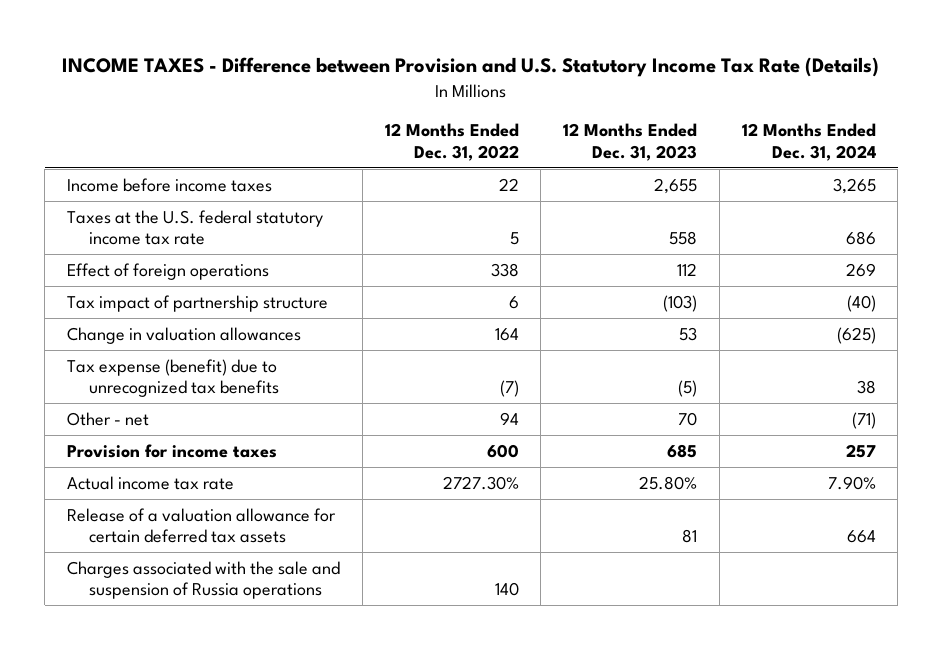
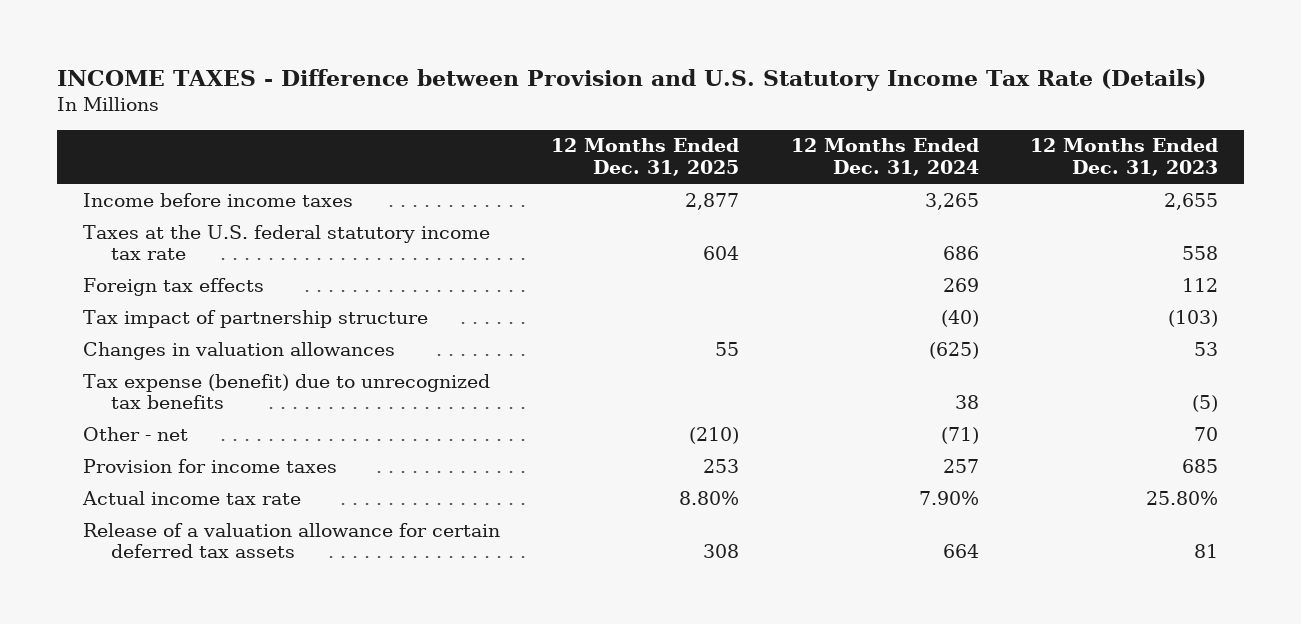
[384,123,519,161] 12 Months Ended Dec. 31, 2022 -> none
none -> [551,138,740,177] 12 Months Ended Dec. 31, 2025
[66,262,269,280] Effect of foreign operations -> [82,277,264,296] Foreign tax effects
[66,326,301,344] Change in valuation allowances -> [82,341,395,360] Changes in valuation allowances
[66,560,340,600] Charges associated with the sale and suspension of Russia operations -> none

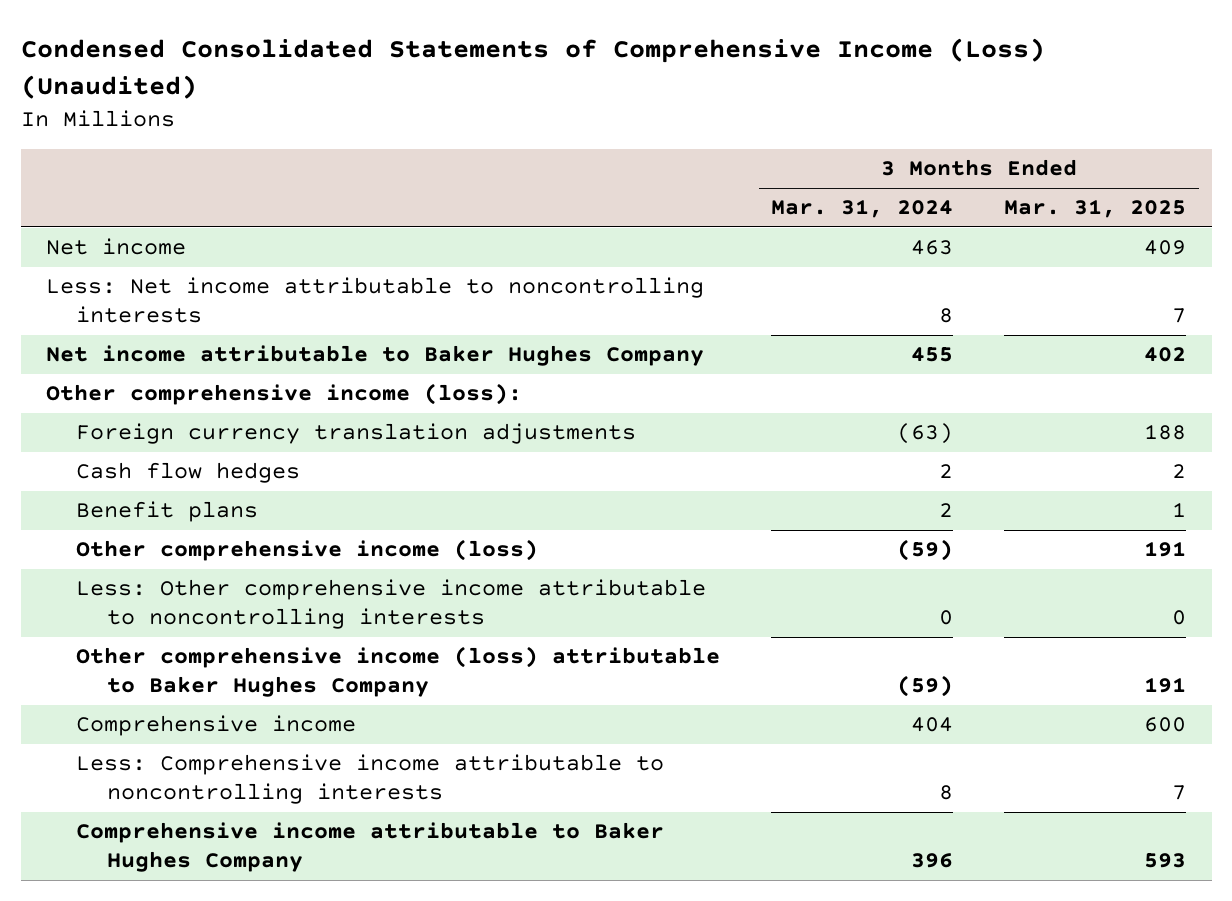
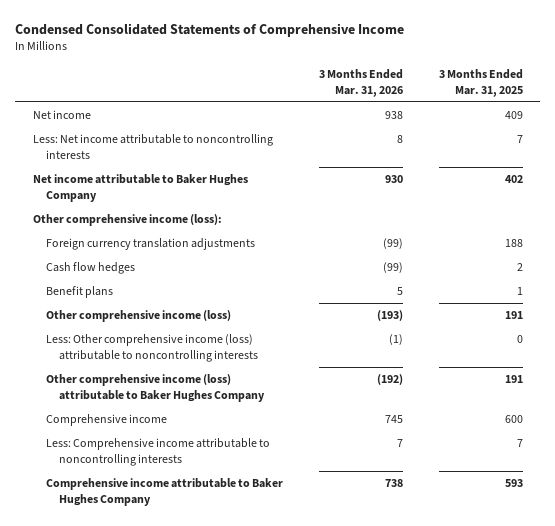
[20,38,1045,99] Condensed Consolidated Statements of Comprehensive Income (Loss) (Unaudited) -> [14,22,404,37] Condensed Consolidated Statements of Comprehensive Income
[771,199,954,219] Mar. 31, 2024 -> none
none -> [318,69,403,97] 3 Months Ended Mar. 31, 2026
[76,579,707,630] Less: Other comprehensive income attributable to noncontrolling interests -> [45,334,259,362] Less: Other comprehensive income (loss) attributable to noncontrolling interests

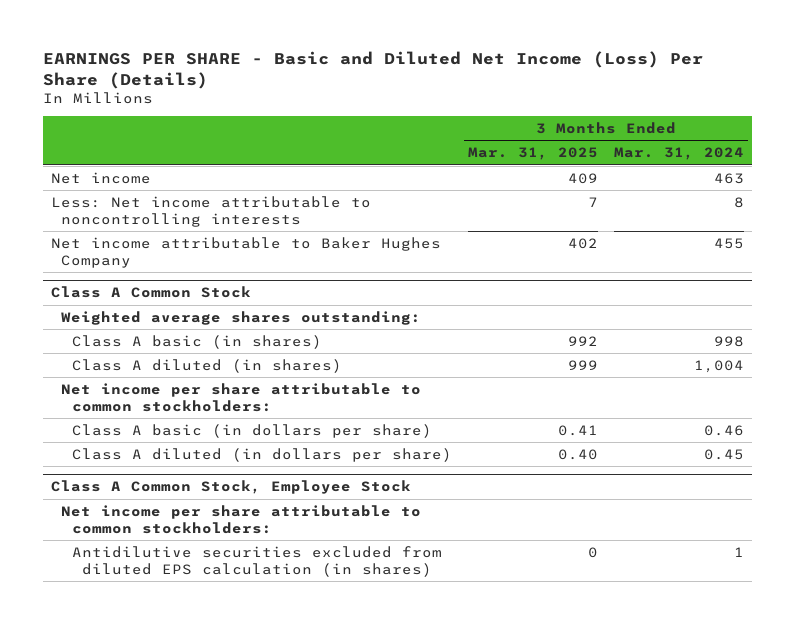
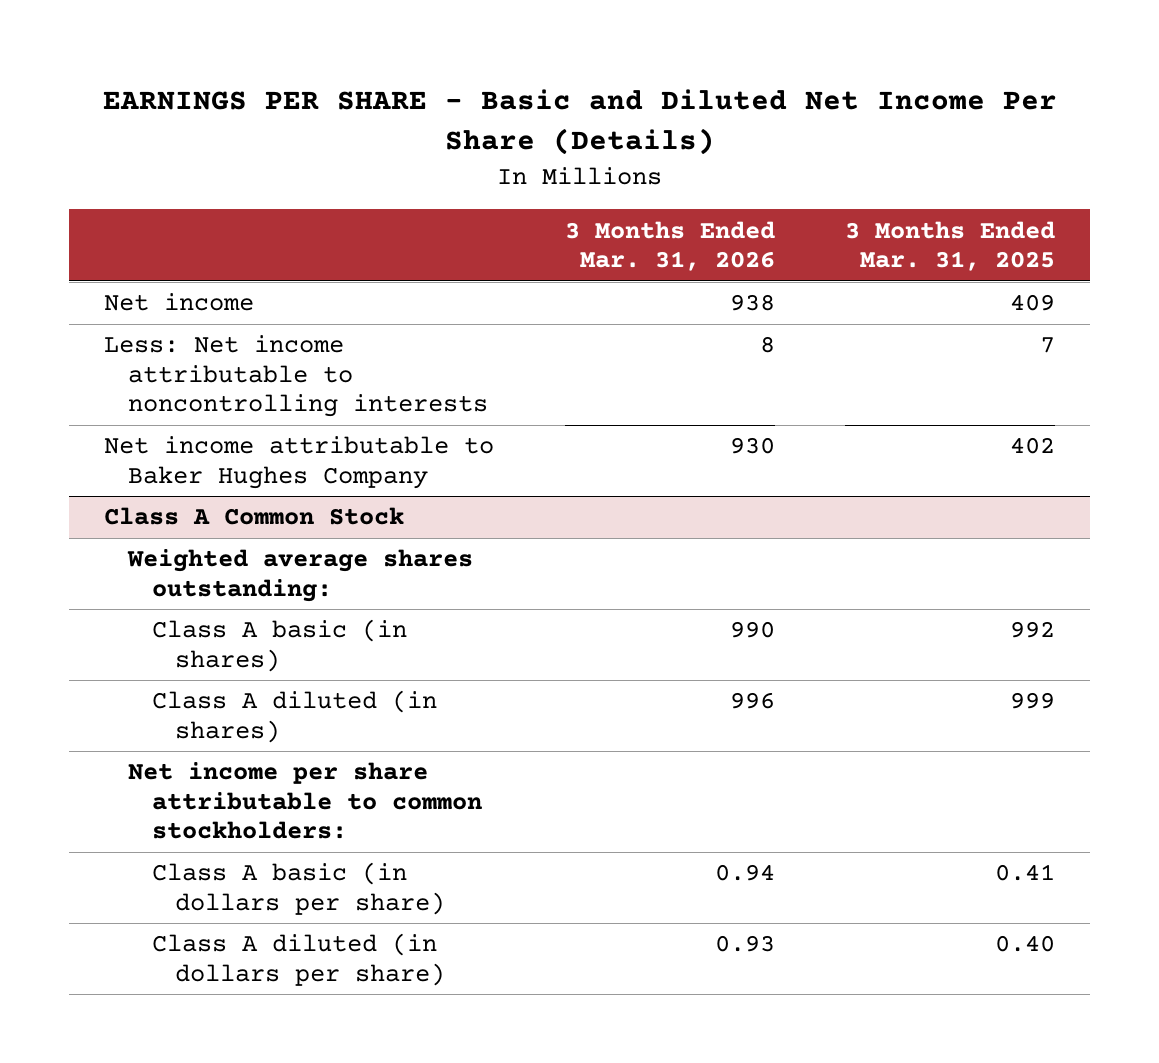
[42,50,703,89] EARNINGS PER SHARE - Basic and Diluted Net Income (Loss) Per Share (Details) -> [102,89,1057,156] EARNINGS PER SHARE - Basic and Diluted Net Income Per Share (Details)
[613,147,744,161] Mar. 31, 2024 -> none
none -> [564,220,775,272] 3 Months Ended Mar. 31, 2026
[50,480,411,495] Class A Common Stock, Employee Stock -> none
[61,504,422,534] Net income per share attributable to common stockholders: -> none
[71,545,442,577] Antidilutive securities excluded from diluted EPS calculation (in shares) -> none

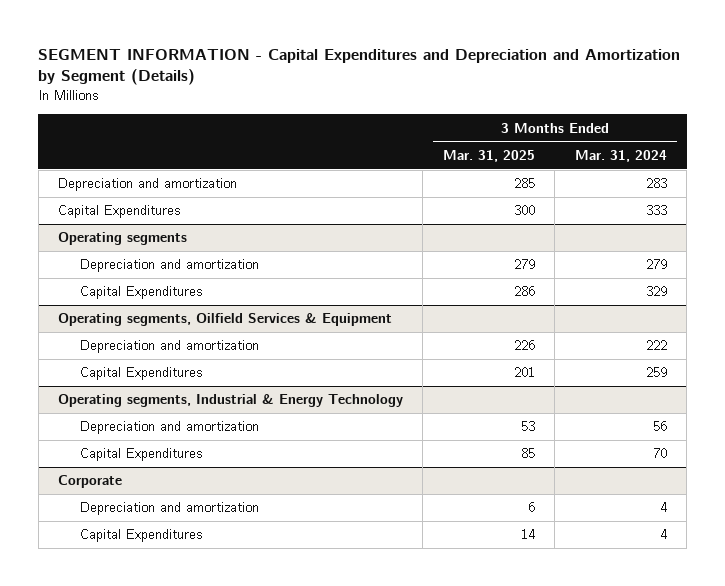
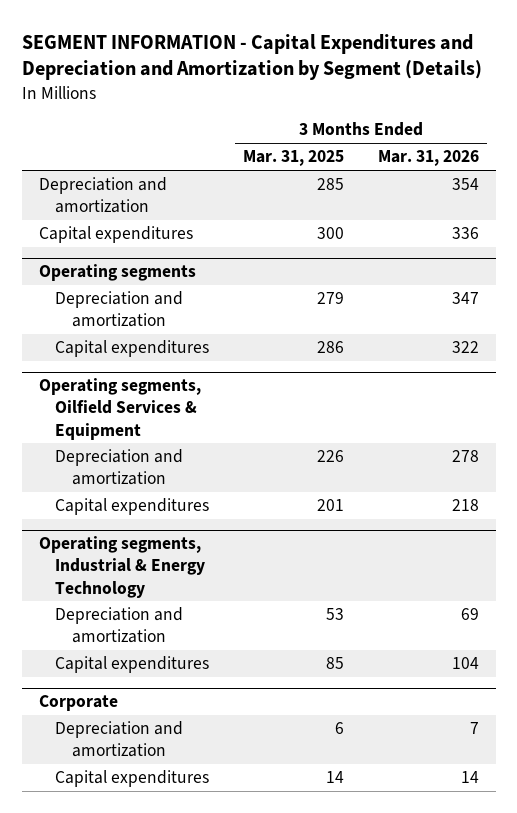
[574,149,667,162] Mar. 31, 2024 -> none
none -> [377,150,479,167] Mar. 31, 2026
[57,205,180,219] Capital Expenditures -> [38,226,193,244] Capital expenditures
[80,286,203,300] Capital Expenditures -> [55,340,210,358] Capital expenditures
[80,367,203,381] Capital Expenditures -> [55,498,210,516] Capital expenditures
[80,448,203,462] Capital Expenditures -> [55,656,210,674] Capital expenditures
[80,529,203,543] Capital Expenditures -> [55,770,210,788] Capital expenditures

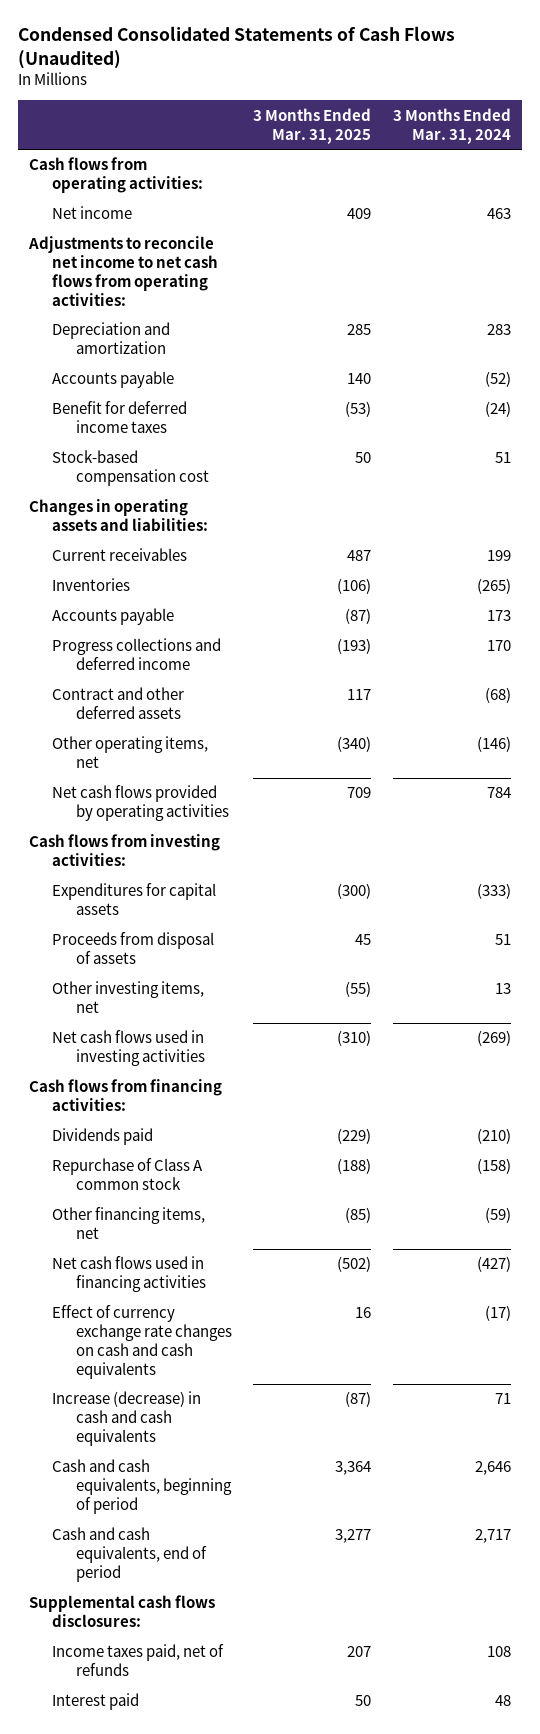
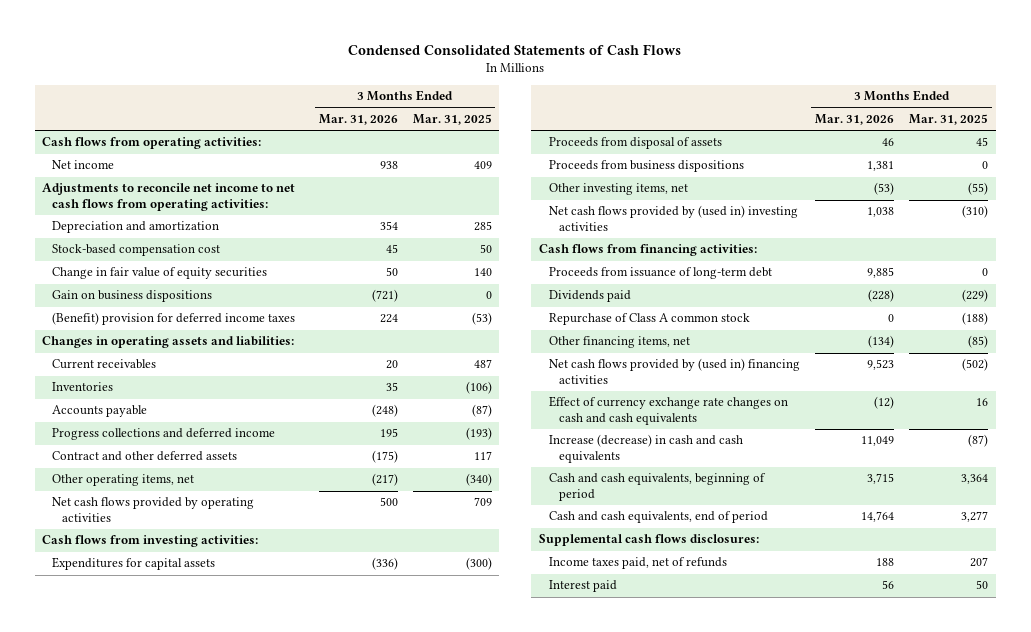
[17,26,455,69] Condensed Consolidated Statements of Cash Flows (Unaudited) -> [348,43,682,55] Condensed Consolidated Statements of Cash Flows
[393,107,512,144] 3 Months Ended Mar. 31, 2024 -> none
none -> [318,113,398,125] Mar. 31, 2026
[52,371,175,389] Accounts payable -> none
[52,401,188,434] Benefit for deferred income taxes -> none
none -> [52,267,268,280] Change in fair value of equity securities
none -> [52,290,213,303] Gain on business dispositions
none -> [52,312,296,326] (Benefit) provision for deferred income taxes
none -> [548,160,744,173] Proceeds from business dispositions
[52,1030,205,1067] Net cash flows used in investing activities -> [548,205,798,231] Net cash flows provided by (used in) investing activities
none -> [548,267,772,280] Proceeds from issuance of long-term debt
[52,1256,206,1293] Net cash flows used in financing activities -> [548,358,800,384] Net cash flows provided by (used in) financing activities

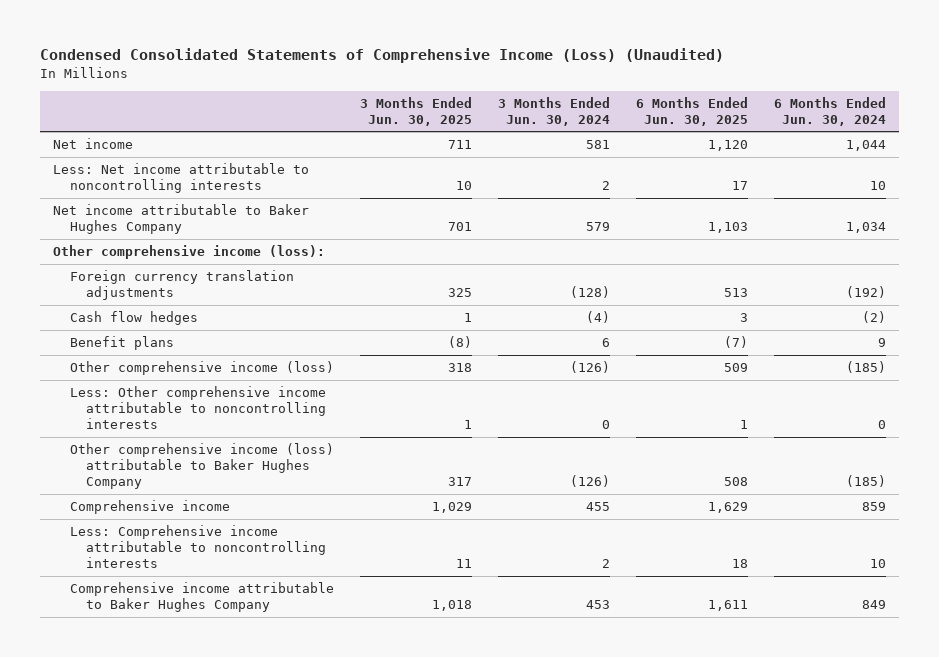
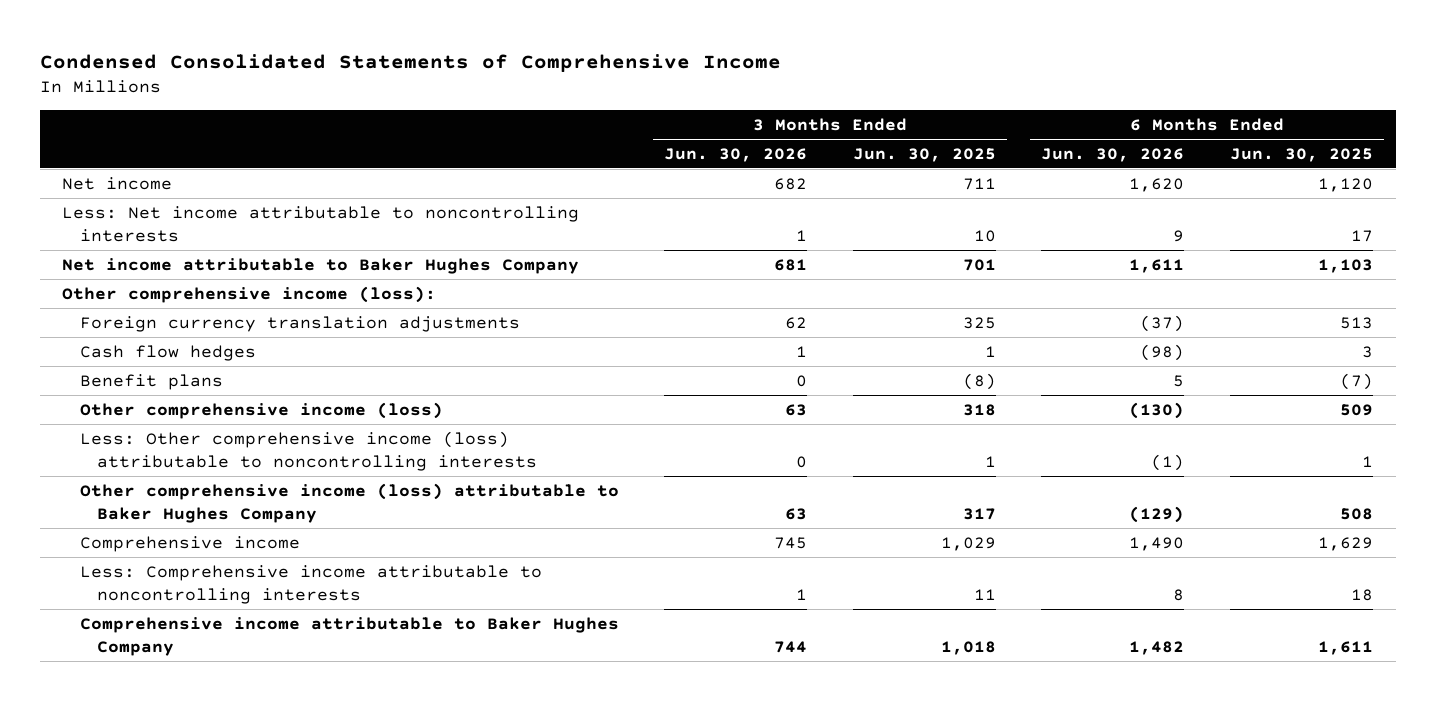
[40,48,725,64] Condensed Consolidated Statements of Comprehensive Income (Loss) (Unaudited) -> [39,53,781,72] Condensed Consolidated Statements of Comprehensive Income
[497,96,610,126] 3 Months Ended Jun. 30, 2024 -> none
[773,96,886,126] 6 Months Ended Jun. 30, 2024 -> none
none -> [664,147,808,162] Jun. 30, 2026
none -> [1041,147,1185,162] Jun. 30, 2026
[69,386,327,429] Less: Other comprehensive income attributable to noncontrolling interests -> [79,430,538,471] Less: Other comprehensive income (loss) attributable to noncontrolling interests

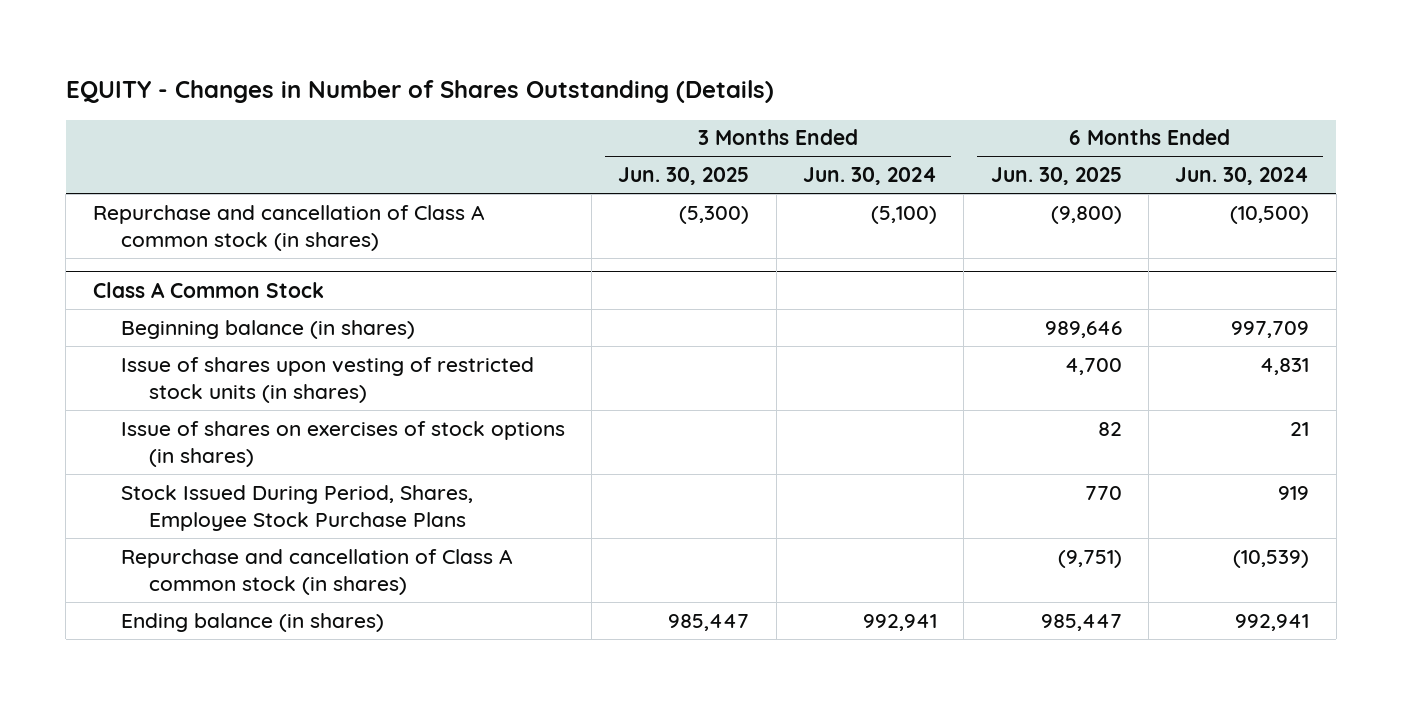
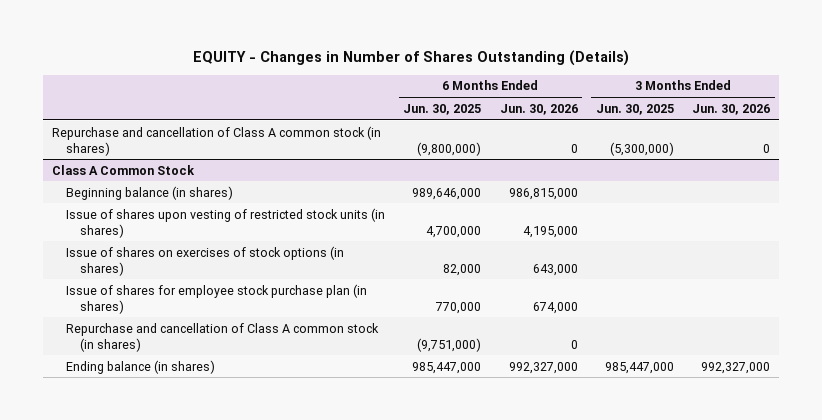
[803,167,938,186] Jun. 30, 2024 -> none
[1175,167,1310,186] Jun. 30, 2024 -> none
none -> [499,103,578,115] Jun. 30, 2026
none -> [692,103,771,115] Jun. 30, 2026
[679,205,750,224] (5,300) -> [609,141,674,156] (5,300,000)
[1050,205,1122,224] (9,800) -> [417,141,482,156] (9,800,000)
[1044,320,1122,338] 989,646 -> [412,187,482,200] 989,646,000
[1064,357,1122,375] 4,700 -> [426,225,482,238] 4,700,000
[1097,421,1122,436] 82 -> [443,263,482,276] 82,000
[120,484,473,532] Stock Issued During Period, Shares, Employee Stock Purchase Plans -> [65,283,367,314] Issue of shares for employee stock purchase plan (in shares)
[1084,485,1122,500] 770 -> [435,301,482,314] 770,000
[1057,549,1122,568] (9,751) -> [417,337,482,352] (9,751,000)
[668,613,750,631] 985,447 -> [604,361,674,374] 985,447,000
[1040,613,1122,631] 985,447 -> [412,361,482,374] 985,447,000

